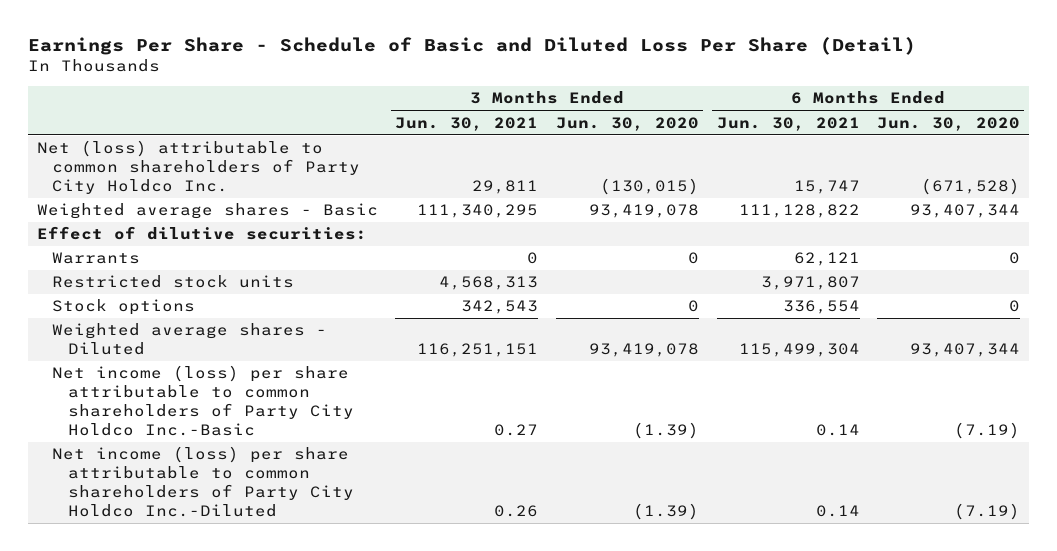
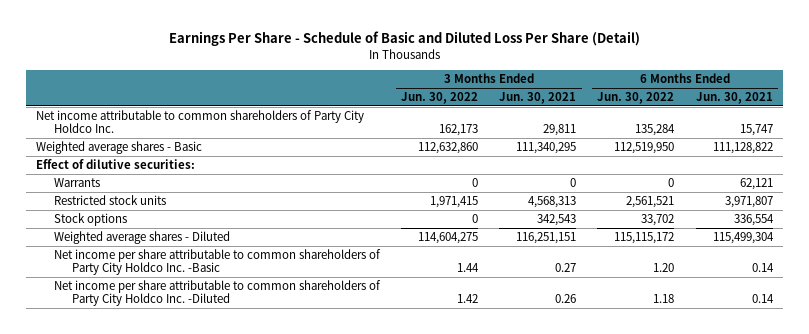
[555,116,699,131] Jun. 30, 2020 -> none
[877,116,1021,131] Jun. 30, 2020 -> none
none -> [401,92,479,105] Jun. 30, 2022
none -> [597,92,675,105] Jun. 30, 2022
[36,140,361,194] Net (loss) attributable to common shareholders of Party City Holdco Inc. -> [36,110,365,134] Net income attributable to common shareholders of Party City Holdco Inc.
[52,365,355,436] Net income (loss) per share attributable to common shareholders of Party City Holdco Inc.-Basic -> [54,249,382,276] Net income per share attributable to common shareholders of Party City Holdco Inc. -Basic
[52,446,355,517] Net income (loss) per share attributable to common shareholders of Party City Holdco Inc.-Diluted -> [54,280,382,307] Net income per share attributable to common shareholders of Party City Holdco Inc. -Diluted

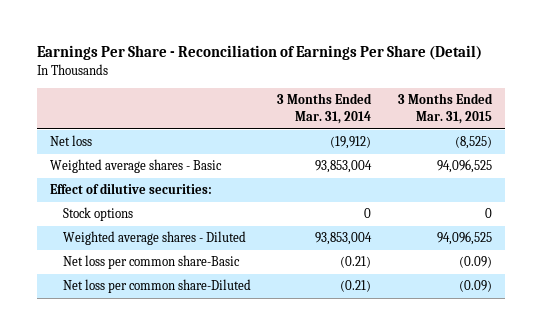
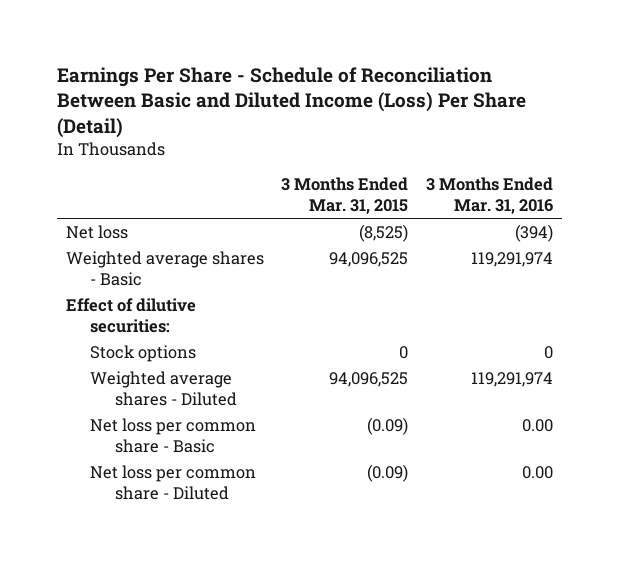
[37,45,483,61] Earnings Per Share - Reconciliation of Earnings Per Share (Detail) -> [56,67,526,138] Earnings Per Share - Schedule of Reconciliation Between Basic and Diluted Income (Loss) Per Share (Detail)
[277,93,373,125] 3 Months Ended Mar. 31, 2014 -> none
none -> [425,177,553,214] 3 Months Ended Mar. 31, 2016
[62,255,240,270] Net loss per common share-Basic -> [90,418,257,453] Net loss per common share - Basic
[62,279,251,294] Net loss per common share-Diluted -> [90,465,257,500] Net loss per common share - Diluted

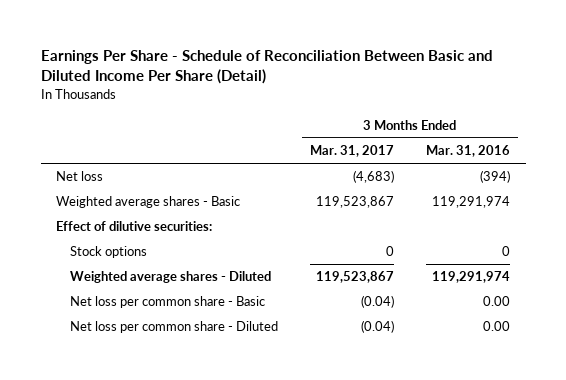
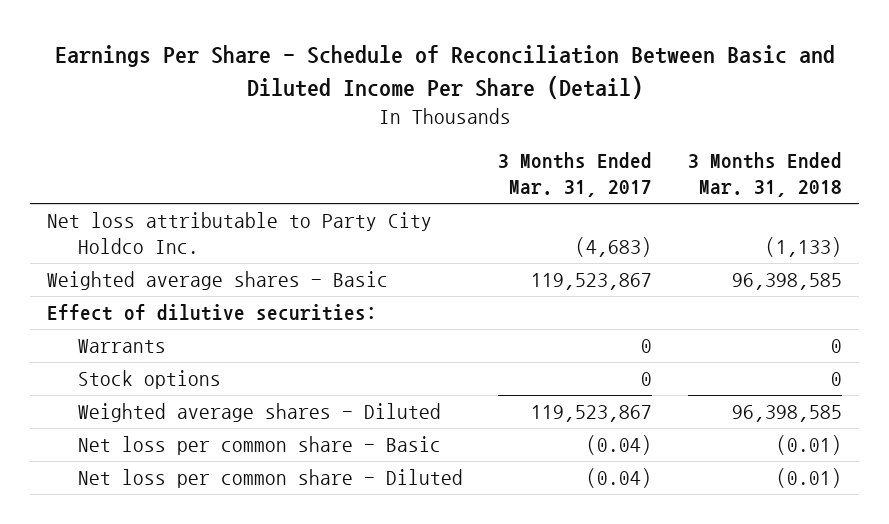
[426,145,511,158] Mar. 31, 2016 -> none
none -> [687,152,842,198] 3 Months Ended Mar. 31, 2018
[56,171,104,182] Net loss -> [47,212,433,255] Net loss attributable to Party City Holdco Inc.
none -> [78,339,167,354] Warrants

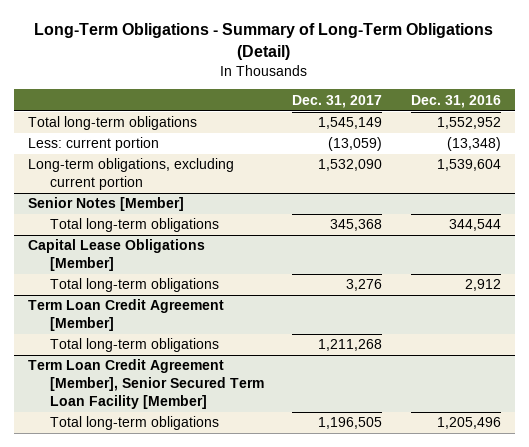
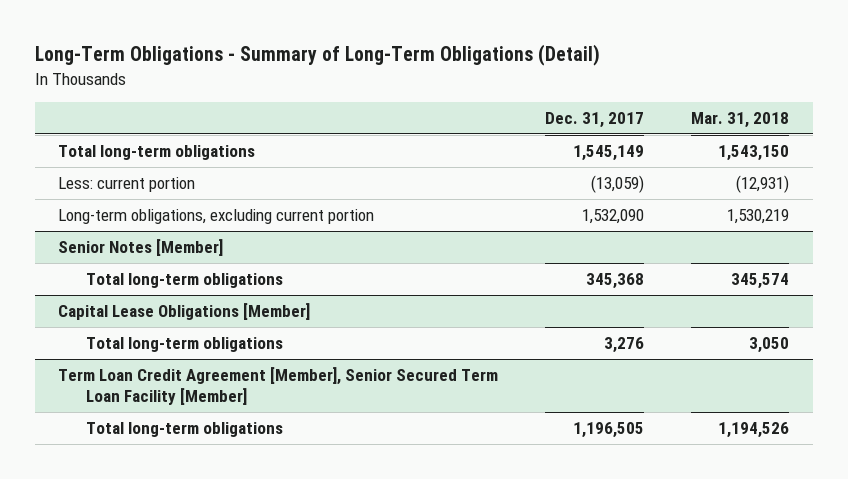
[410,94,501,108] Dec. 31, 2016 -> none
none -> [691,111,790,128] Mar. 31, 2018
[28,299,225,332] Term Loan Credit Agreement [Member] -> none
[49,338,219,353] Total long-term obligations -> none

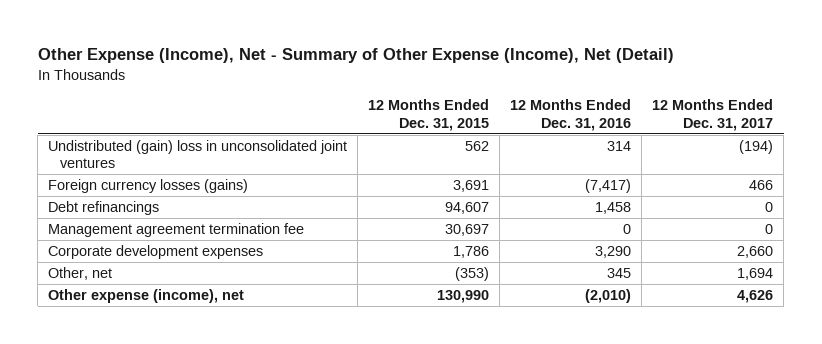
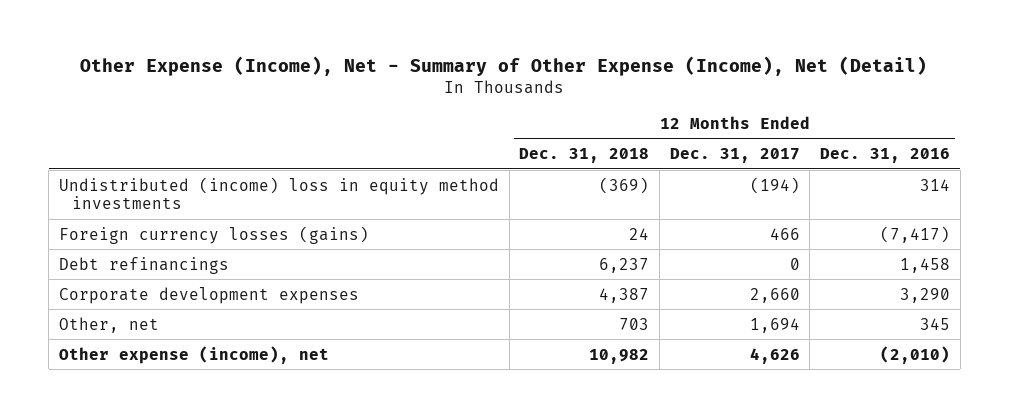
[368,99,490,131] 12 Months Ended Dec. 31, 2015 -> none
none -> [519,148,650,164] Dec. 31, 2018
[48,139,348,169] Undistributed (gain) loss in unconsolidated joint ventures -> [58,176,499,210] Undistributed (income) loss in equity method investments
[48,222,305,237] Management agreement termination fee -> none

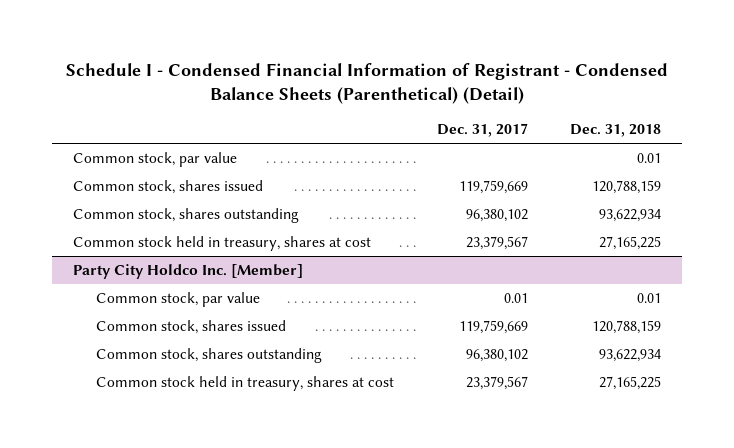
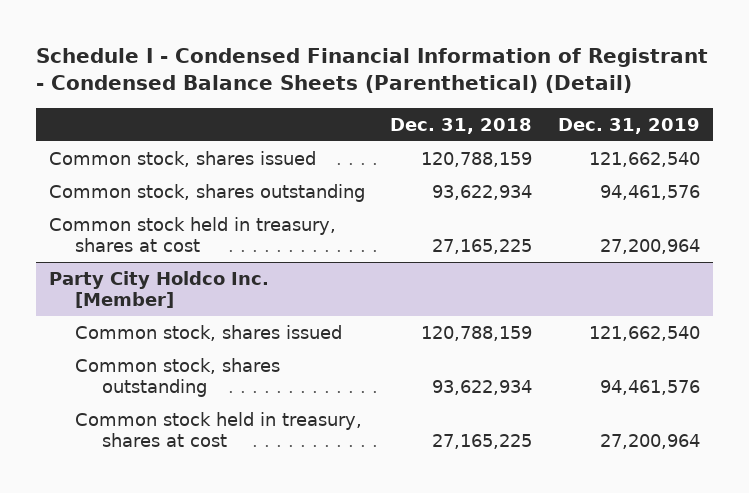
[436,123,528,138] Dec. 31, 2017 -> none
none -> [558,117,701,134] Dec. 31, 2019
[72,151,237,167] Common stock, par value -> none
[96,291,261,307] Common stock, par value -> none

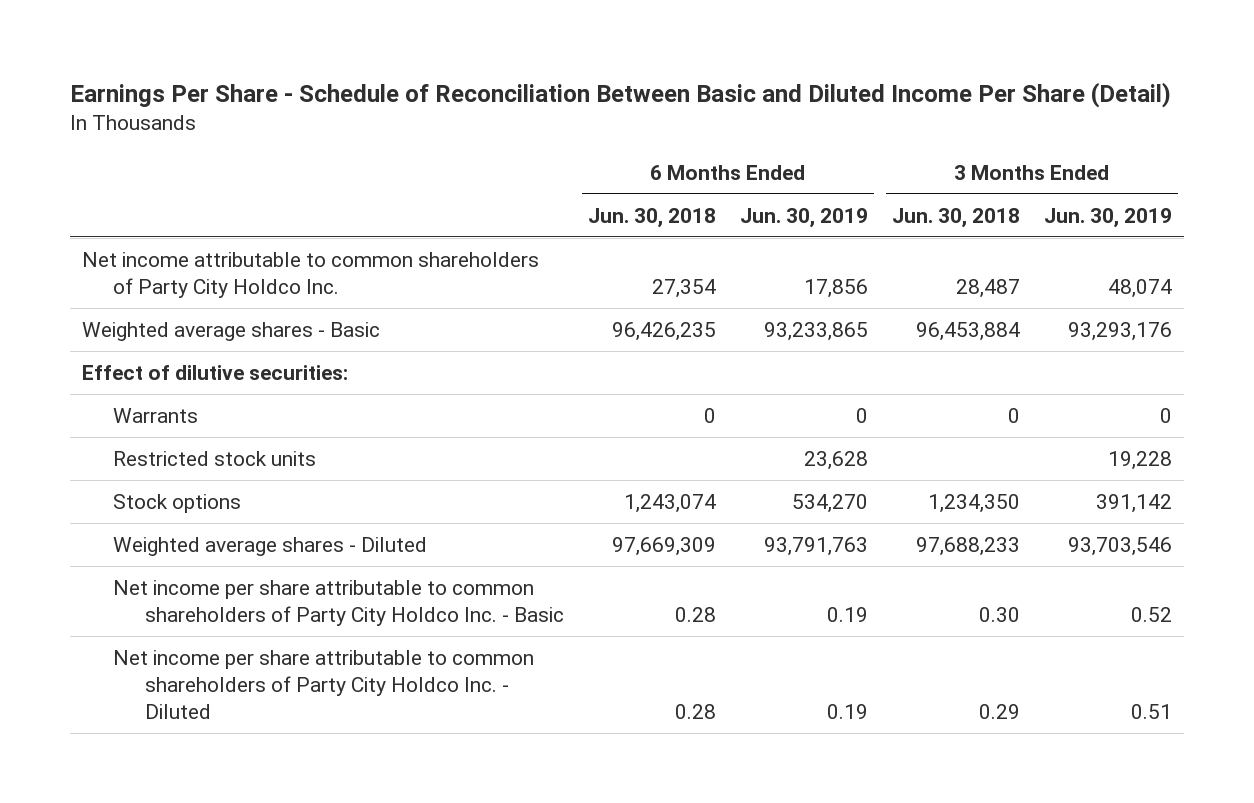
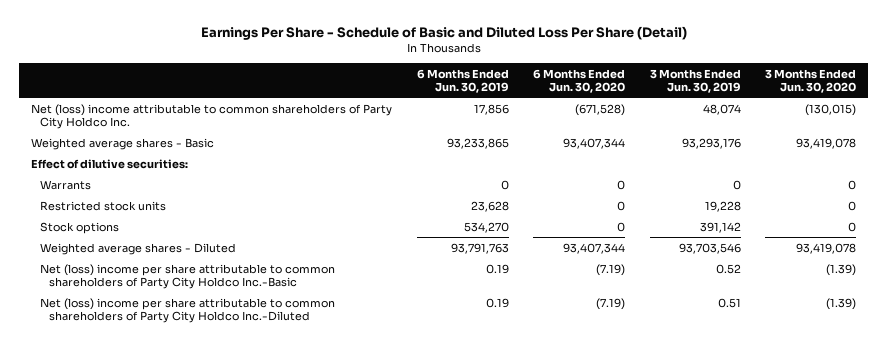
[69,82,1171,109] Earnings Per Share - Schedule of Reconciliation Between Basic and Diluted Income Per Share (Detail) -> [200,25,687,40] Earnings Per Share - Schedule of Basic and Diluted Loss Per Share (Detail)
[587,207,716,228] Jun. 30, 2018 -> none
[891,207,1020,228] Jun. 30, 2018 -> none
none -> [533,68,626,93] 6 Months Ended Jun. 30, 2020
none -> [764,68,856,93] 3 Months Ended Jun. 30, 2020
[81,251,539,298] Net income attributable to common shareholders of Party City Holdco Inc. -> [31,103,393,129] Net (loss) income attributable to common shareholders of Party City Holdco Inc.
[113,579,564,626] Net income per share attributable to common shareholders of Party City Holdco Inc. - Basic -> [40,263,336,289] Net (loss) income per share attributable to common shareholders of Party City Holdco Inc.-Basic
[113,649,535,719] Net income per share attributable to common shareholders of Party City Holdco Inc. - Diluted -> [40,297,336,323] Net (loss) income per share attributable to common shareholders of Party City Holdco Inc.-Diluted

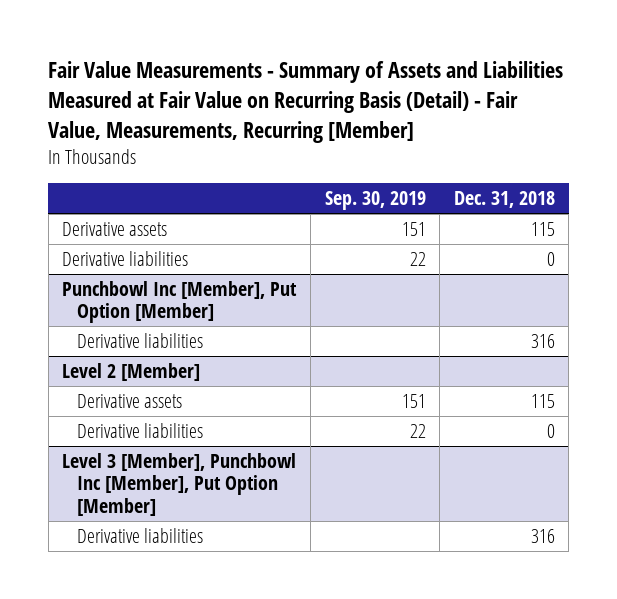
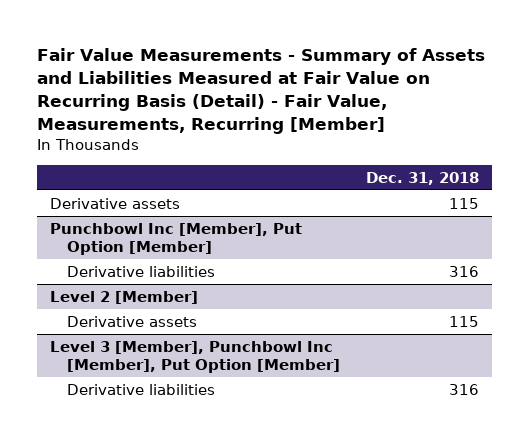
[324,191,426,211] Sep. 30, 2019 -> none
[62,250,189,266] Derivative liabilities -> none
[76,422,203,438] Derivative liabilities -> none

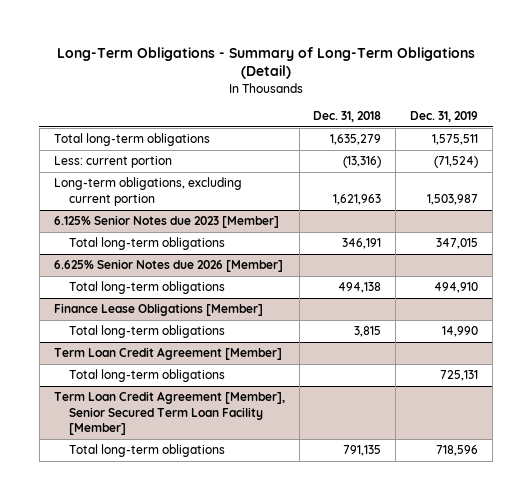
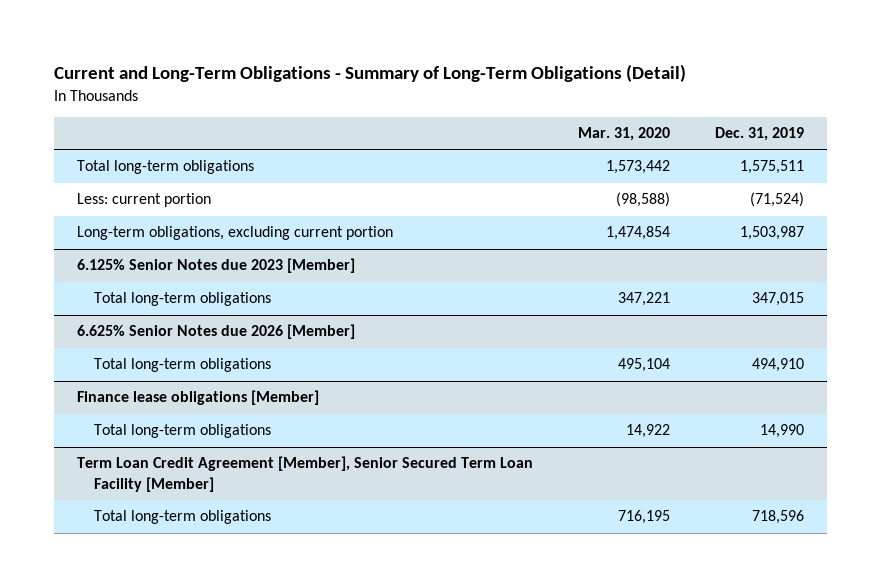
[56,46,475,80] Long-Term Obligations - Summary of Long-Term Obligations (Detail) -> [54,63,687,82] Current and Long-Term Obligations - Summary of Long-Term Obligations (Detail)
[313,111,382,123] Dec. 31, 2018 -> none
none -> [578,126,671,141] Mar. 31, 2020
[53,303,263,317] Finance Lease Obligations [Member] -> [76,390,319,406] Finance lease obligations [Member]
[53,347,282,361] Term Loan Credit Agreement [Member] -> none
[68,369,225,383] Total long-term obligations -> none

